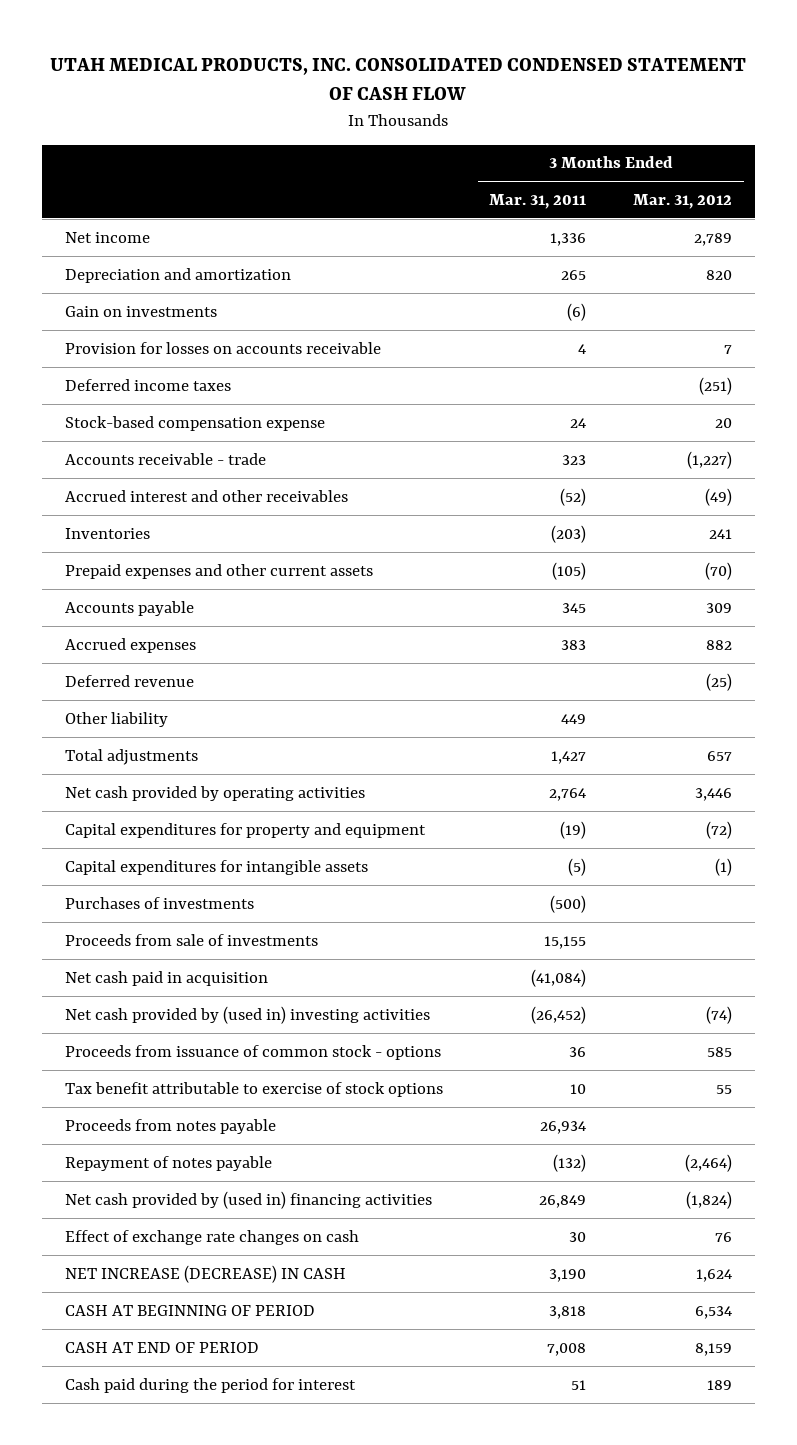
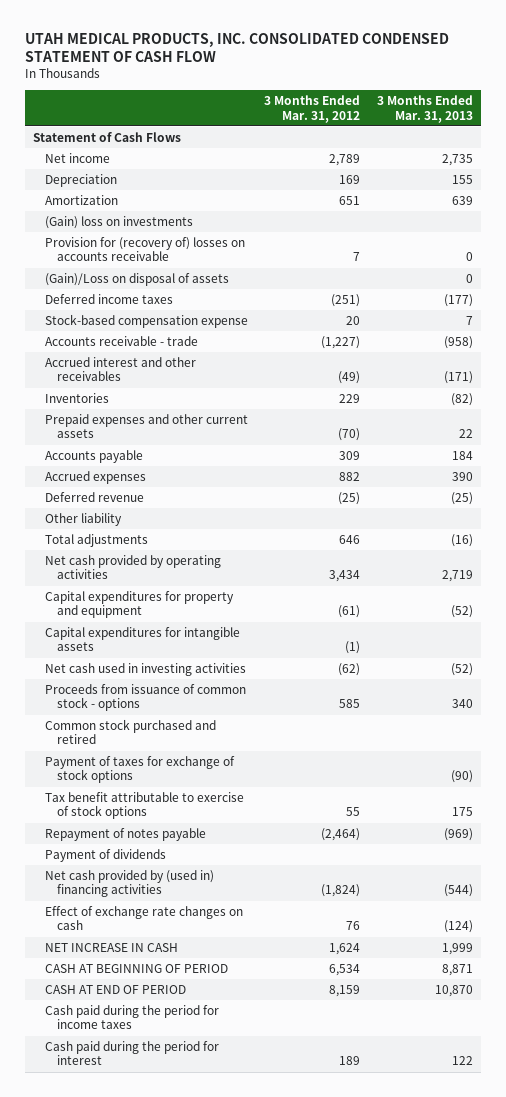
[489,193,587,209] Mar. 31, 2011 -> none
none -> [376,95,473,123] 3 Months Ended Mar. 31, 2013
none -> [33,132,182,143] Statement of Cash Flows
[65,267,292,283] Depreciation and amortization -> none
none -> [45,174,118,188] Depreciation
none -> [45,195,119,206] Amortization
[65,305,218,317] Gain on investments -> [45,216,194,230] (Gain) loss on investments
[65,341,382,354] Provision for losses on accounts receivable -> [45,237,246,262] Provision for (recovery of) losses on accounts receivable
none -> [45,273,230,287] (Gain)/Loss on disposal of assets
[708,528,732,539] 241 -> [339,394,361,404] 229
[706,750,732,761] 657 -> [339,535,361,545] 646
[694,787,732,801] 3,446 -> [329,570,361,583] 3,434
[705,820,732,839] (72) -> [338,605,361,619] (61)
[65,896,255,909] Purchases of investments -> none
[65,933,319,946] Proceeds from sale of investments -> none
[65,970,269,986] Net cash paid in acquisition -> none
[65,1005,431,1024] Net cash provided by (used in) investing activities -> [45,663,247,677] Net cash used in investing activities
[705,1005,732,1024] (74) -> [338,663,361,677] (62)
none -> [45,719,217,745] Common stock purchased and retired
none -> [45,756,236,784] Payment of taxes for exchange of stock options
[65,1118,277,1134] Proceeds from notes payable -> none
none -> [45,849,167,863] Payment of dividends
[65,1264,347,1283] NET INCREASE (DECREASE) IN CASH -> [45,943,179,953] NET INCREASE IN CASH
none -> [45,1005,220,1030] Cash paid during the period for income taxes

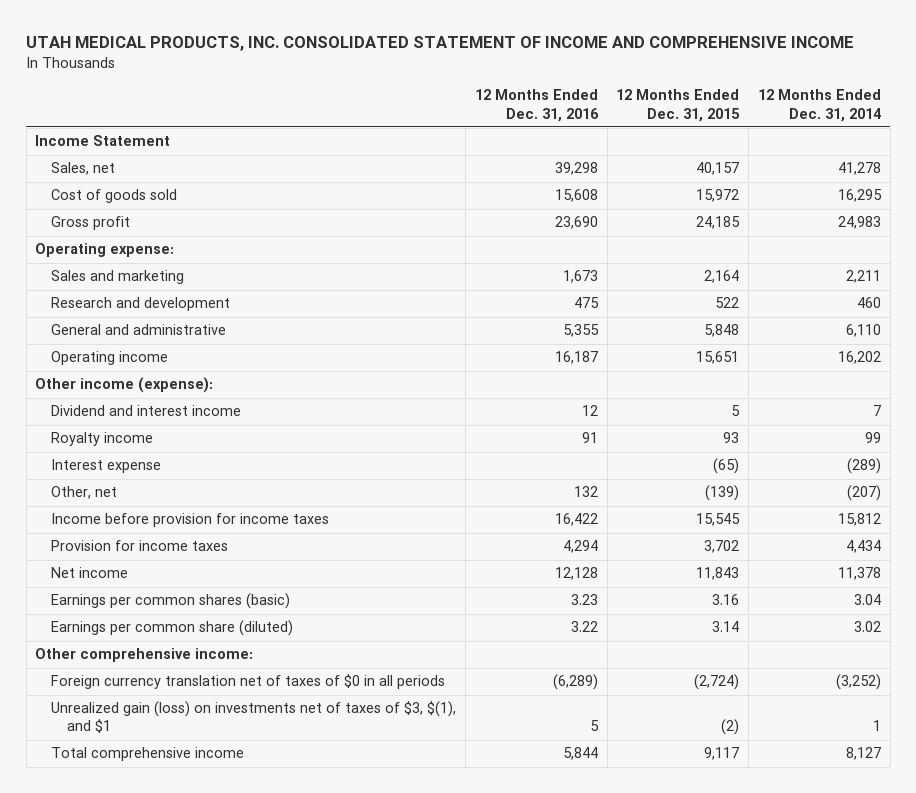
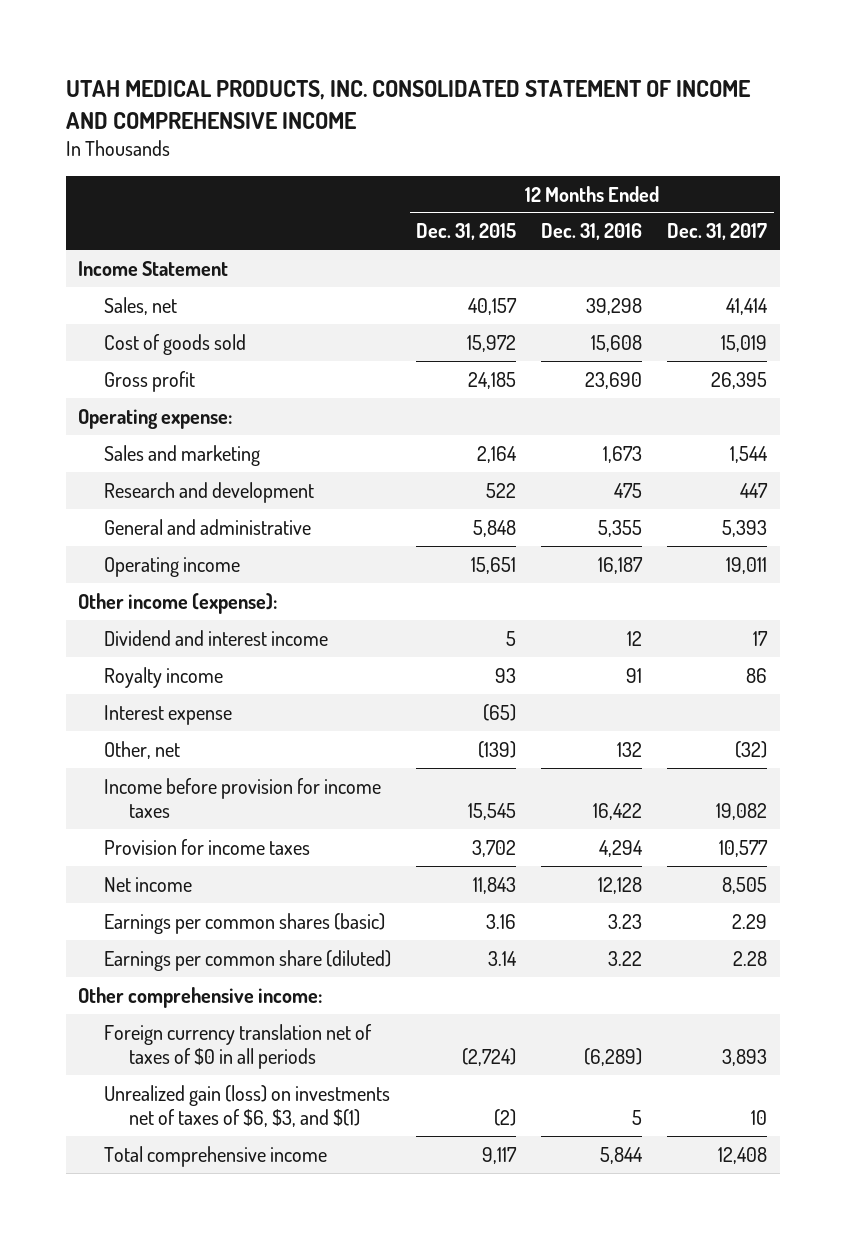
[757,89,881,122] 12 Months Ended Dec. 31, 2014 -> none
none -> [667,223,768,241] Dec. 31, 2017
[51,701,457,734] Unrealized gain (loss) on investments net of taxes of $3, $(1), and $1 -> [103,1084,390,1128] Unrealized gain (loss) on investments net of taxes of $6, $3, and $(1)

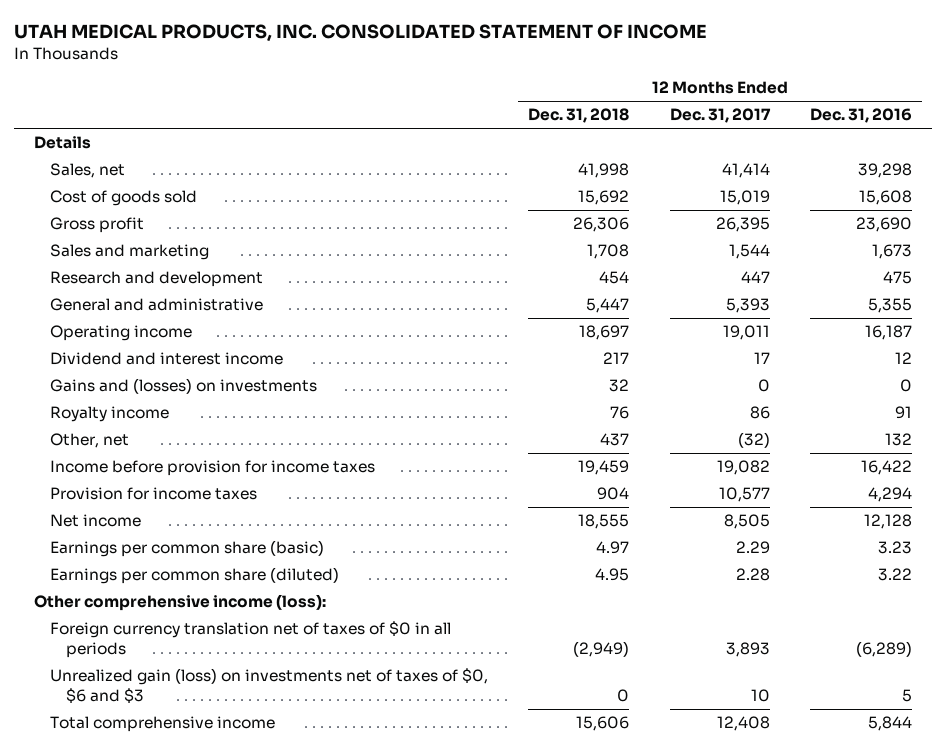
[65,80,751,129] UTAH MEDICAL PRODUCTS, INC. CONSOLIDATED STATEMENT OF INCOME AND COMPREHENSIVE INCOME -> [13,23,707,42] UTAH MEDICAL PRODUCTS, INC. CONSOLIDATED STATEMENT OF INCOME
[415,223,516,241] Dec. 31, 2015 -> none
none -> [528,108,630,124] Dec. 31, 2018
[78,260,229,276] Income Statement -> none
none -> [33,136,91,150] Details
[78,408,233,429] Operating expense: -> none
[78,592,278,614] Other income (expense): -> none
none -> [50,378,318,395] Gains and (losses) on investments
[103,704,232,725] Interest expense -> none
[103,912,385,934] Earnings per common shares (basic) -> [50,540,325,558] Earnings per common share (basic)
[78,986,323,1008] Other comprehensive income: -> [33,594,326,612] Other comprehensive income (loss):
[103,1084,390,1128] Unrealized gain (loss) on investments net of taxes of $6, $3, and $(1) -> [50,668,489,703] Unrealized gain (loss) on investments net of taxes of $0, $6 and $3

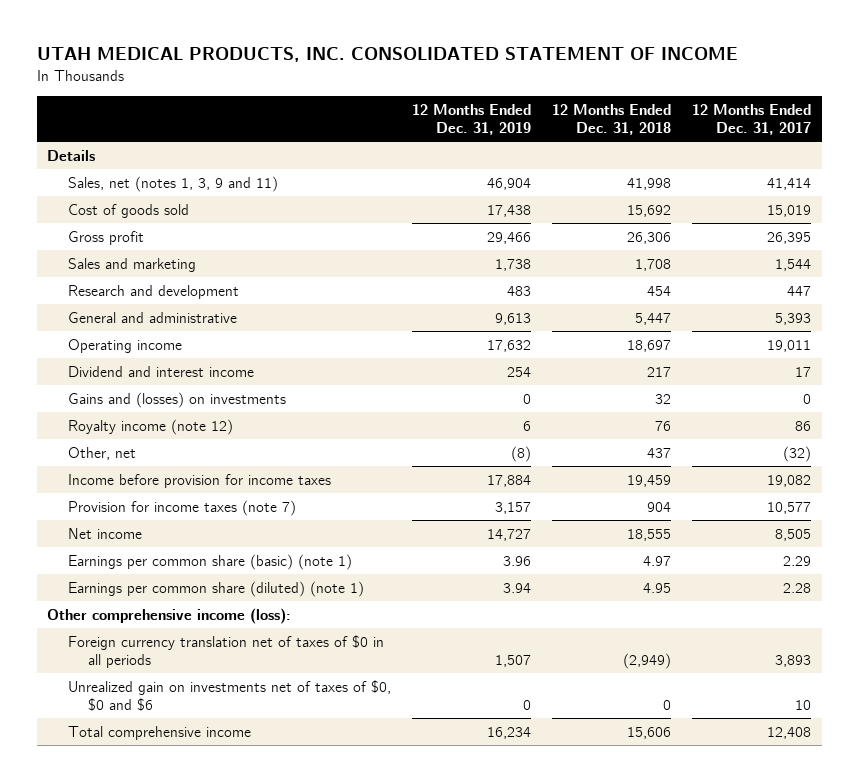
[809,108,912,124] Dec. 31, 2016 -> none
none -> [411,103,531,136] 12 Months Ended Dec. 31, 2019
[50,163,126,179] Sales, net -> [67,175,278,192] Sales, net (notes 1, 3, 9 and 11)
[50,406,170,423] Royalty income -> [67,418,233,435] Royalty income (note 12)
[50,487,258,501] Provision for income taxes -> [67,499,296,516] Provision for income taxes (note 7)
[50,540,325,558] Earnings per common share (basic) -> [67,553,352,570] Earnings per common share (basic) (note 1)
[50,567,340,585] Earnings per common share (diluted) -> [67,580,364,597] Earnings per common share (diluted) (note 1)
[50,668,489,703] Unrealized gain (loss) on investments net of taxes of $0, $6 and $3 -> [67,679,391,712] Unrealized gain on investments net of taxes of $0, $0 and $6

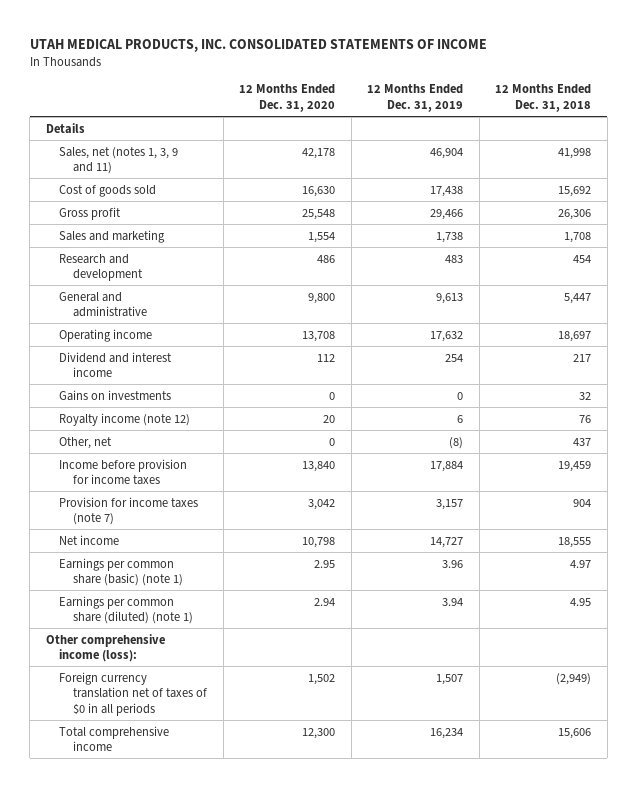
[36,47,738,63] UTAH MEDICAL PRODUCTS, INC. CONSOLIDATED STATEMENT OF INCOME -> [29,38,487,52] UTAH MEDICAL PRODUCTS, INC. CONSOLIDATED STATEMENTS OF INCOME
[692,103,812,136] 12 Months Ended Dec. 31, 2017 -> none
none -> [239,84,336,112] 12 Months Ended Dec. 31, 2020
[67,391,286,408] Gains and (losses) on investments -> [59,389,172,401] Gains on investments
[67,679,391,712] Unrealized gain on investments net of taxes of $0, $0 and $6 -> none

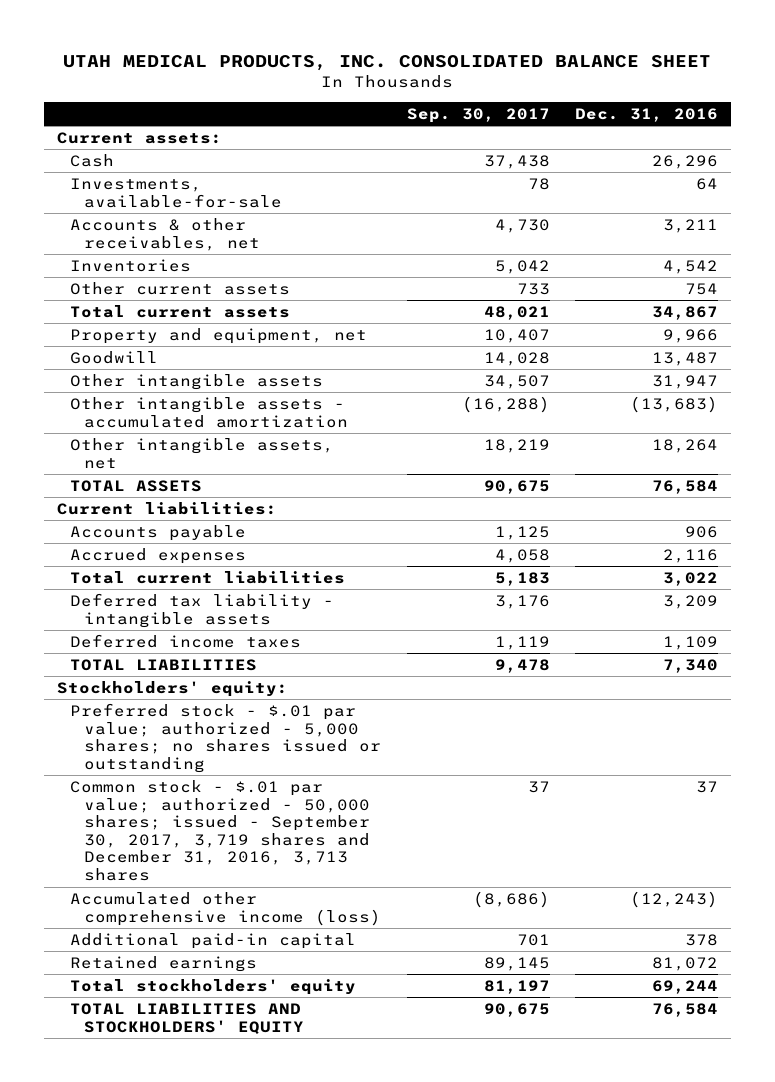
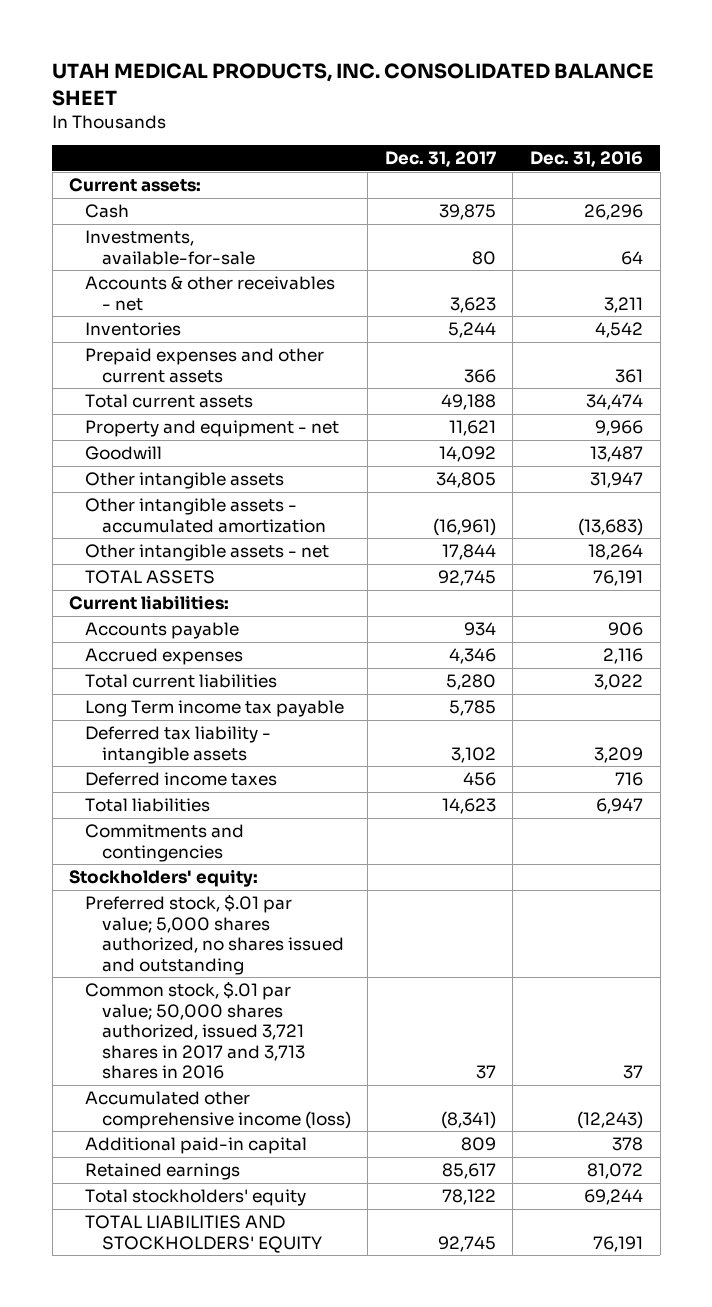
[406,107,550,123] Sep. 30, 2017 -> none
none -> [384,151,496,168] Dec. 31, 2017
[70,217,260,251] Accounts & other receivables, net -> [85,276,336,311] Accounts & other receivables - net
[70,281,291,295] Other current assets -> [85,348,325,383] Prepaid expenses and other current assets
[685,282,719,295] 754 -> [615,368,644,383] 361
[652,305,719,320] 34,867 -> [586,394,644,411] 34,474
[70,327,368,344] Property and equipment, net -> [85,420,340,438] Property and equipment - net
[70,437,335,469] Other intangible assets, net -> [85,544,330,562] Other intangible assets - net
[652,479,719,494] 76,584 -> [593,570,644,587] 76,191
none -> [85,700,345,718] Long Term income tax payable
[663,635,719,650] 1,109 -> [615,772,644,787] 716
[70,658,258,671] TOTAL LIABILITIES -> [85,798,211,813] Total liabilities
[663,658,719,673] 7,340 -> [596,798,644,815] 6,947
none -> [85,824,245,862] Commitments and contingencies
[70,702,381,773] Preferred stock - $.01 par value; authorized - 5,000 shares; no shares issued or outstanding -> [85,894,344,975] Preferred stock, $.01 par value; 5,000 shares authorized, no shares issued and outstanding
[70,779,370,882] Common stock - $.01 par value; authorized - 50,000 shares; issued - September 30, 2017, 3,719 shares and December 31, 2016, 3,713 shares -> [85,981,305,1080] Common stock, $.01 par value; 50,000 shares authorized, issued 3,721 shares in 2017 and 3,713 shares in 2016
[652,1002,719,1017] 76,584 -> [593,1235,644,1252] 76,191

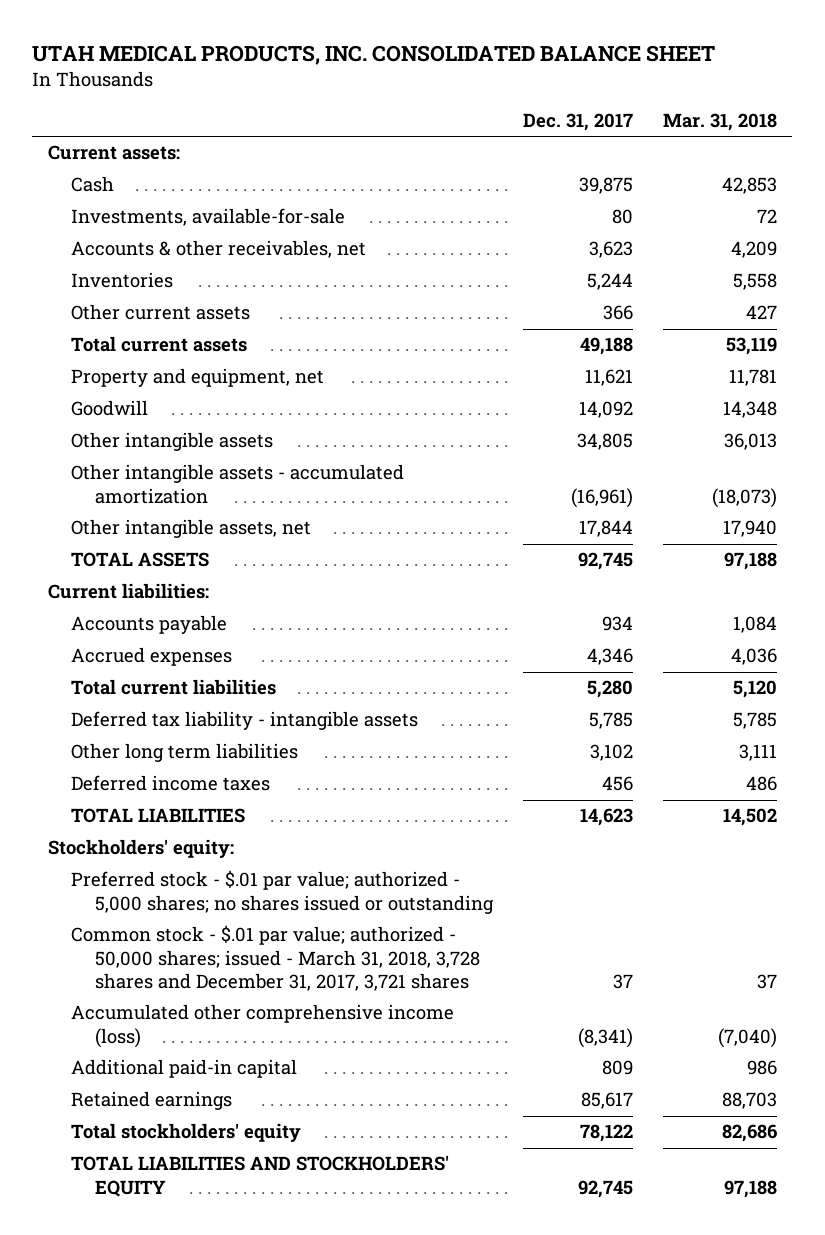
[530,151,644,168] Dec. 31, 2016 -> none
none -> [663,112,778,131] Mar. 31, 2018
[85,276,336,311] Accounts & other receivables - net -> [71,240,367,259] Accounts & other receivables, net
[85,348,325,383] Prepaid expenses and other current assets -> [71,304,251,321] Other current assets
[85,420,340,438] Property and equipment - net -> [71,368,325,388] Property and equipment, net
[85,544,330,562] Other intangible assets - net -> [71,519,312,539] Other intangible assets, net
[85,700,345,718] Long Term income tax payable -> none
[450,746,496,763] 3,102 -> [588,712,633,730] 5,785
none -> [71,743,299,763] Other long term liabilities
[85,824,245,862] Commitments and contingencies -> none
[85,798,211,813] Total liabilities -> [71,808,246,824] TOTAL LIABILITIES
[85,894,344,975] Preferred stock, $.01 par value; 5,000 shares authorized, no shares issued and outstanding -> [71,870,494,914] Preferred stock - $.01 par value; authorized - 5,000 shares; no shares issued or outstanding
[85,981,305,1080] Common stock, $.01 par value; 50,000 shares authorized, issued 3,721 shares in 2017 and 3,713 shares in 2016 -> [71,925,480,992] Common stock - $.01 par value; authorized - 50,000 shares; issued - March 31, 2018, 3,728 shares and December 31, 2017, 3,721 shares

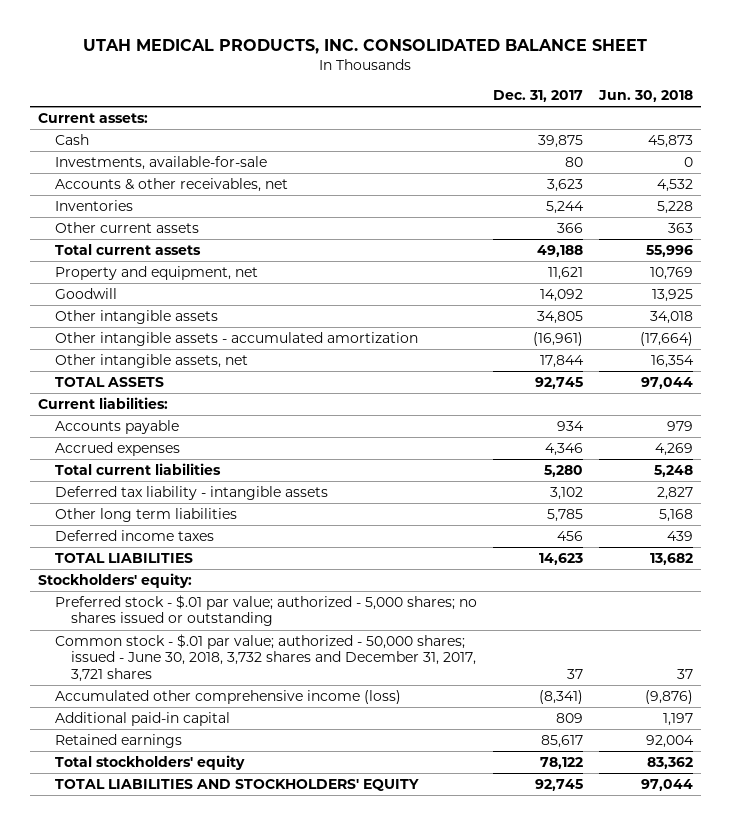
[663,112,778,131] Mar. 31, 2018 -> none
none -> [597,90,693,103] Jun. 30, 2018
[588,712,633,730] 5,785 -> [549,487,583,501] 3,102
[589,744,633,762] 3,102 -> [546,509,583,523] 5,785
[71,925,480,992] Common stock - $.01 par value; authorized - 50,000 shares; issued - March 31, 2018, 3,728 shares and December 31, 2017, 3,721 shares -> [54,634,477,682] Common stock - $.01 par value; authorized - 50,000 shares; issued - June 30, 2018, 3,732 shares and December 31, 2017, 3,721 shares

